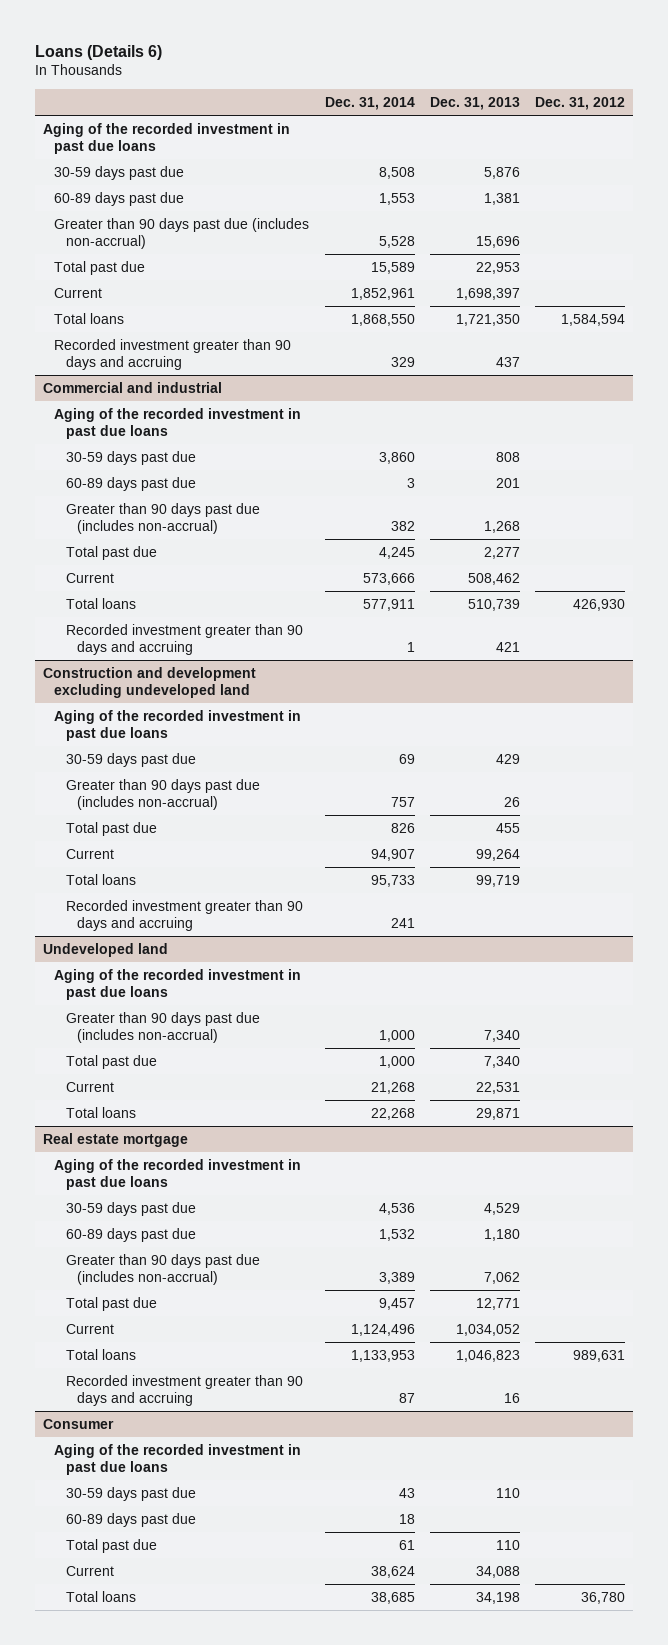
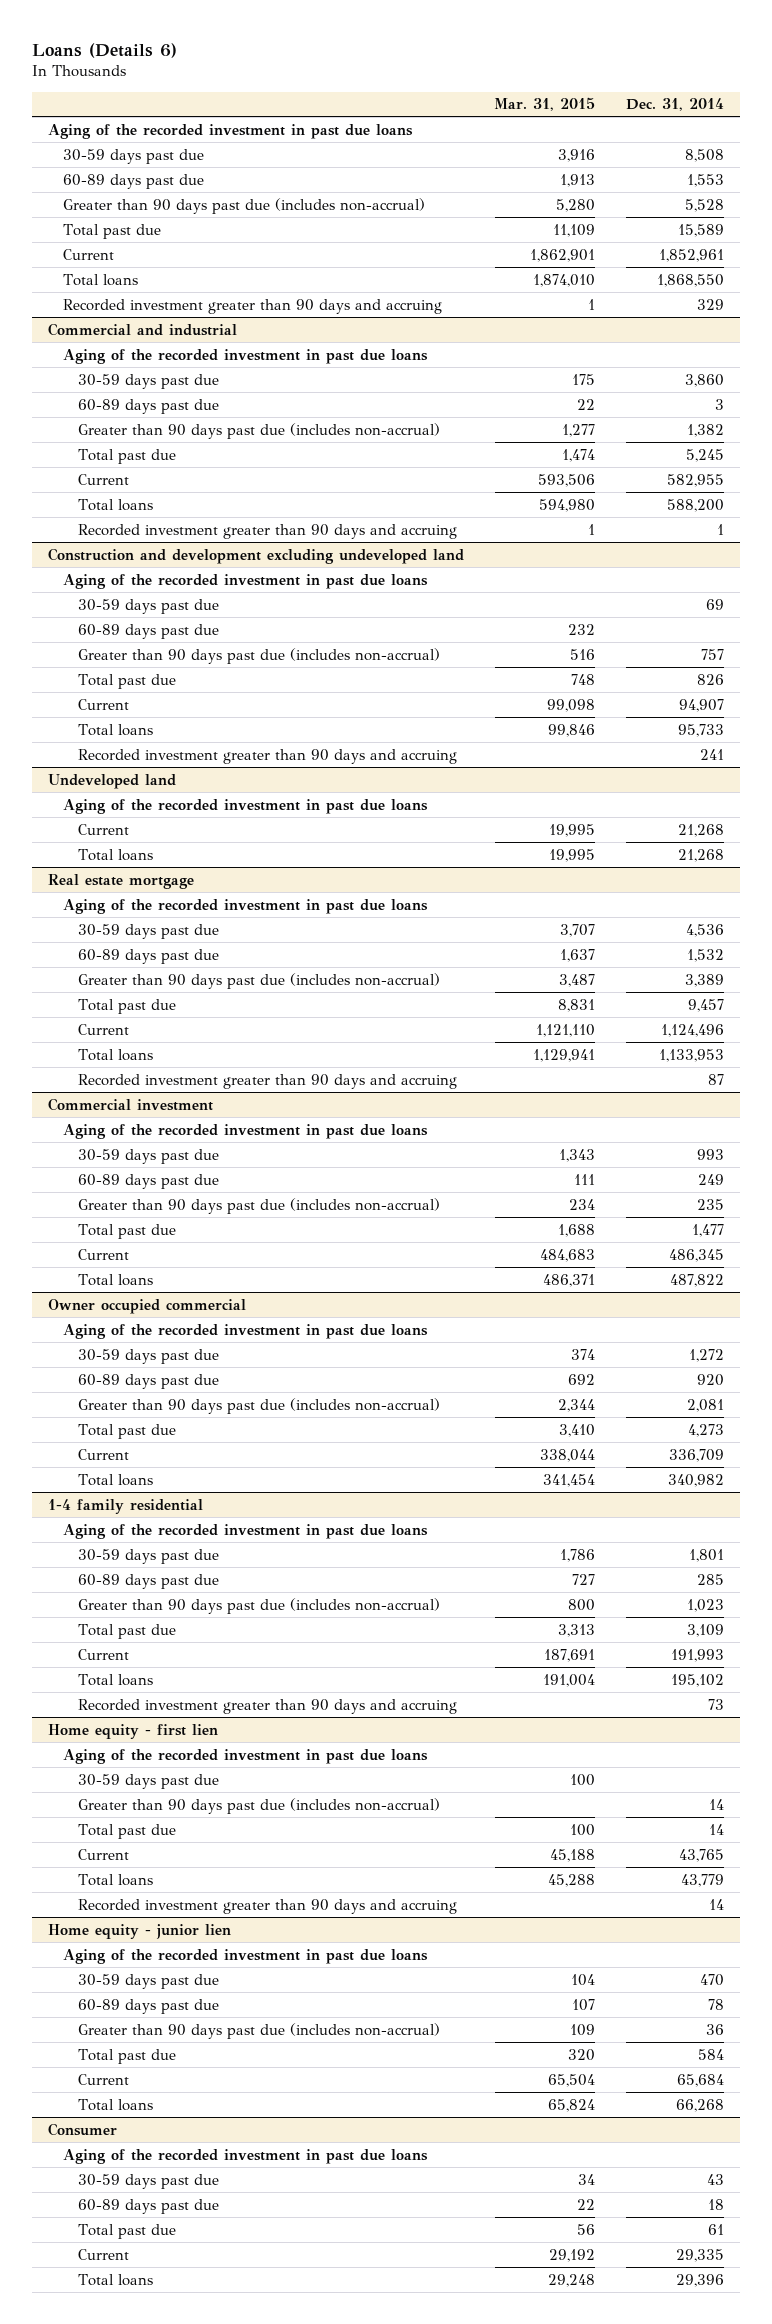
[429,97,520,111] Dec. 31, 2013 -> none
[535,97,626,111] Dec. 31, 2012 -> none
none -> [494,97,596,112] Mar. 31, 2015
[390,520,415,531] 382 -> [687,423,725,437] 1,382
[378,546,415,559] 4,245 -> [686,448,725,462] 5,245
[362,572,415,585] 573,666 -> [667,473,725,487] 582,955
[362,598,415,611] 577,911 -> [667,498,725,512] 588,200
none -> [77,623,219,639] 60-89 days past due
[65,1011,260,1043] Greater than 90 days past due (includes non-accrual) -> none
[65,1054,157,1069] Total past due -> none
[370,1107,415,1120] 22,268 -> [678,848,725,862] 21,268
none -> [47,1097,213,1111] Commercial investment
none -> [62,1123,428,1139] Aging of the recorded investment in past due loans
none -> [77,1148,219,1164] 30-59 days past due
none -> [77,1173,219,1189] 60-89 days past due
none -> [77,1197,440,1214] Greater than 90 days past due (includes non-accrual)
none -> [77,1223,176,1239] Total past due
none -> [77,1248,129,1260] Current
none -> [77,1273,153,1286] Total loans
none -> [47,1298,246,1314] Owner occupied commercial
none -> [62,1323,428,1339] Aging of the recorded investment in past due loans
none -> [77,1348,219,1364] 30-59 days past due
none -> [77,1373,219,1389] 60-89 days past due
none -> [77,1397,440,1414] Greater than 90 days past due (includes non-accrual)
none -> [77,1423,176,1439] Total past due
none -> [77,1448,129,1460] Current
none -> [77,1473,153,1486] Total loans
none -> [47,1498,203,1514] 1-4 family residential
none -> [62,1523,428,1539] Aging of the recorded investment in past due loans
none -> [77,1548,219,1564] 30-59 days past due
none -> [77,1573,219,1589] 60-89 days past due
none -> [77,1597,440,1614] Greater than 90 days past due (includes non-accrual)
none -> [77,1623,176,1639] Total past due
none -> [77,1648,129,1660] Current
none -> [77,1673,153,1686] Total loans
none -> [77,1698,457,1714] Recorded investment greater than 90 days and accruing
none -> [47,1723,218,1739] Home equity - first lien
none -> [62,1748,428,1764] Aging of the recorded investment in past due loans
none -> [77,1773,219,1789] 30-59 days past due
none -> [77,1797,440,1814] Greater than 90 days past due (includes non-accrual)
none -> [77,1823,176,1839] Total past due
none -> [77,1848,129,1860] Current
none -> [77,1873,153,1886] Total loans
none -> [77,1898,457,1914] Recorded investment greater than 90 days and accruing
none -> [47,1923,231,1939] Home equity - junior lien
none -> [62,1948,428,1964] Aging of the recorded investment in past due loans
none -> [77,1973,219,1989] 30-59 days past due
none -> [77,1998,219,2014] 60-89 days past due
none -> [77,2022,440,2039] Greater than 90 days past due (includes non-accrual)
none -> [77,2048,176,2064] Total past due
none -> [77,2073,129,2085] Current
none -> [77,2098,153,2111] Total loans
[370,1565,415,1578] 38,624 -> [676,2248,725,2262] 29,335
[370,1591,415,1604] 38,685 -> [676,2273,725,2287] 29,396

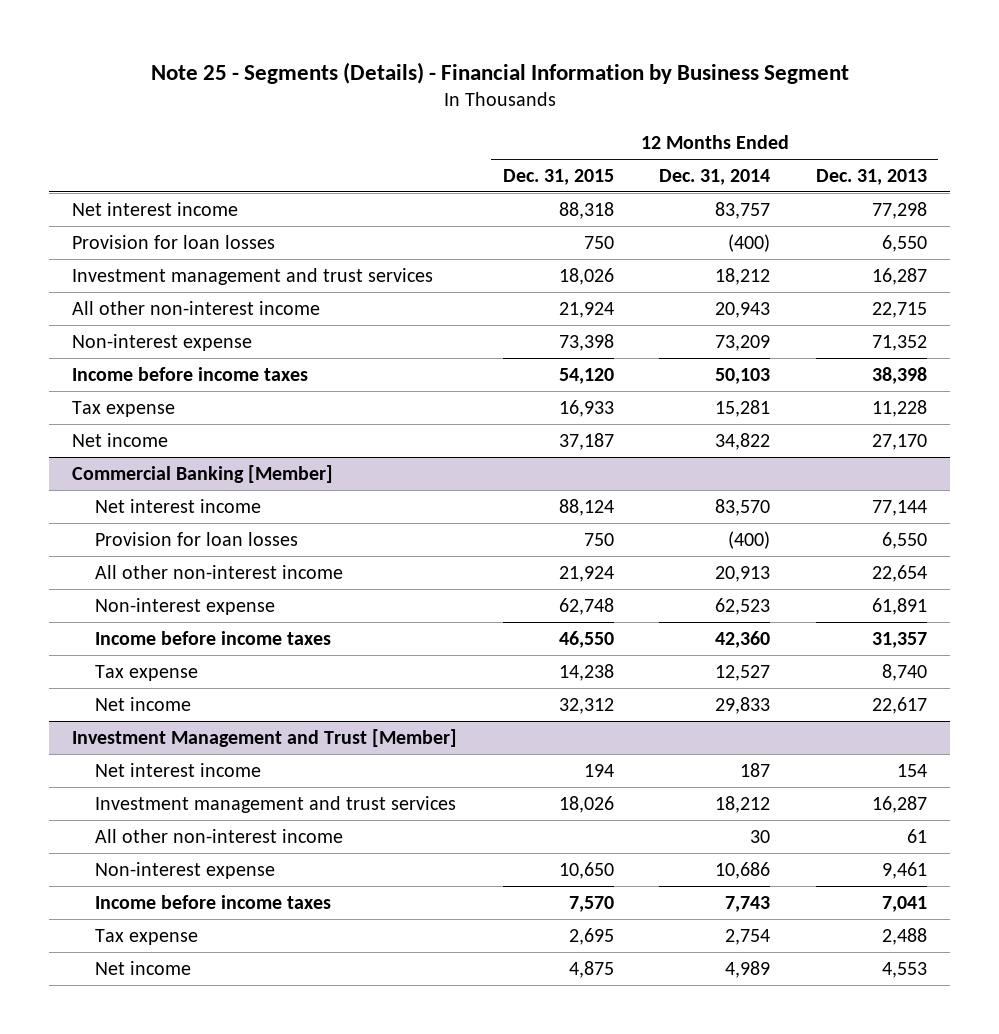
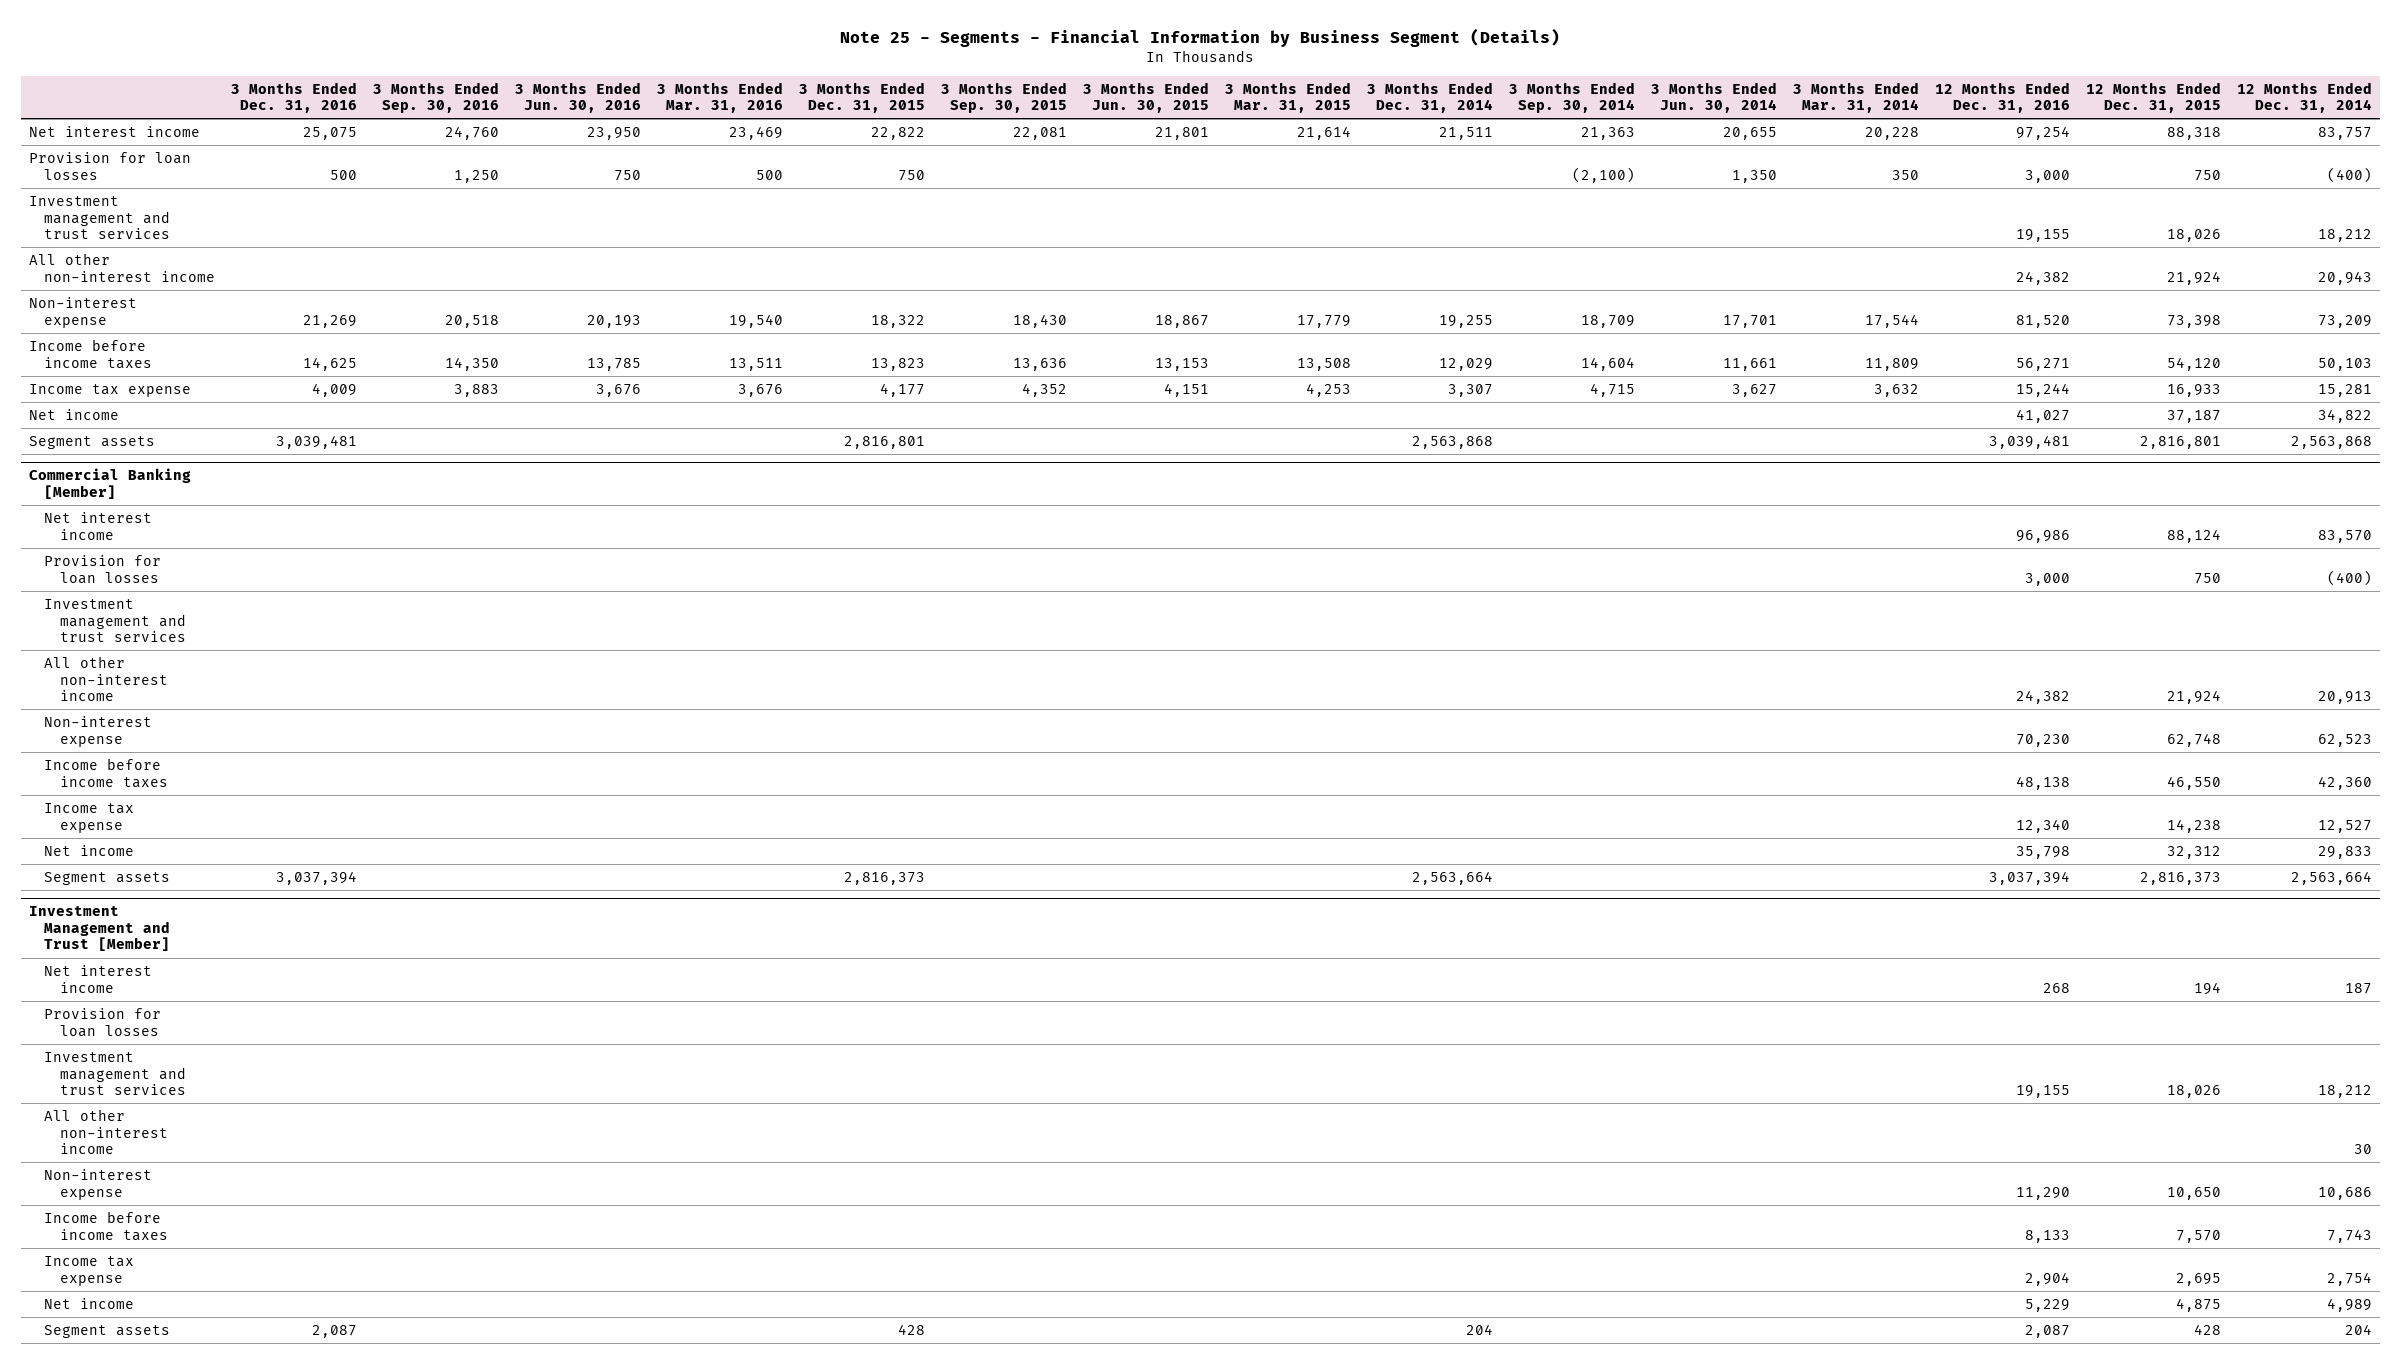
[150,61,849,84] Note 25 - Segments (Details) - Financial Information by Business Segment -> [840,27,1561,47] Note 25 - Segments - Financial Information by Business Segment (Details)
[816,168,928,185] Dec. 31, 2013 -> none
none -> [231,81,358,114] 3 Months Ended Dec. 31, 2016
none -> [373,81,500,114] 3 Months Ended Sep. 30, 2016
none -> [515,81,642,114] 3 Months Ended Jun. 30, 2016
none -> [657,81,784,114] 3 Months Ended Mar. 31, 2016
none -> [799,81,926,114] 3 Months Ended Dec. 31, 2015
none -> [941,81,1068,114] 3 Months Ended Sep. 30, 2015
none -> [1083,81,1210,114] 3 Months Ended Jun. 30, 2015
none -> [1225,81,1352,114] 3 Months Ended Mar. 31, 2015
none -> [1366,81,1493,114] 3 Months Ended Dec. 31, 2014
none -> [1508,81,1635,114] 3 Months Ended Sep. 30, 2014
none -> [1650,81,1777,114] 3 Months Ended Jun. 30, 2014
none -> [1792,81,1919,114] 3 Months Ended Mar. 31, 2014
none -> [1934,81,2070,114] 12 Months Ended Dec. 31, 2016
[72,400,176,417] Tax expense -> [28,383,191,397] Income tax expense
none -> [28,435,155,449] Segment assets
none -> [44,598,186,643] Investment management and trust services
[95,664,199,681] Tax expense -> [44,802,135,833] Income tax expense
none -> [44,871,171,885] Segment assets
none -> [44,1007,162,1037] Provision for loan losses
[95,928,199,945] Tax expense -> [44,1255,135,1286] Income tax expense
none -> [44,1324,171,1338] Segment assets

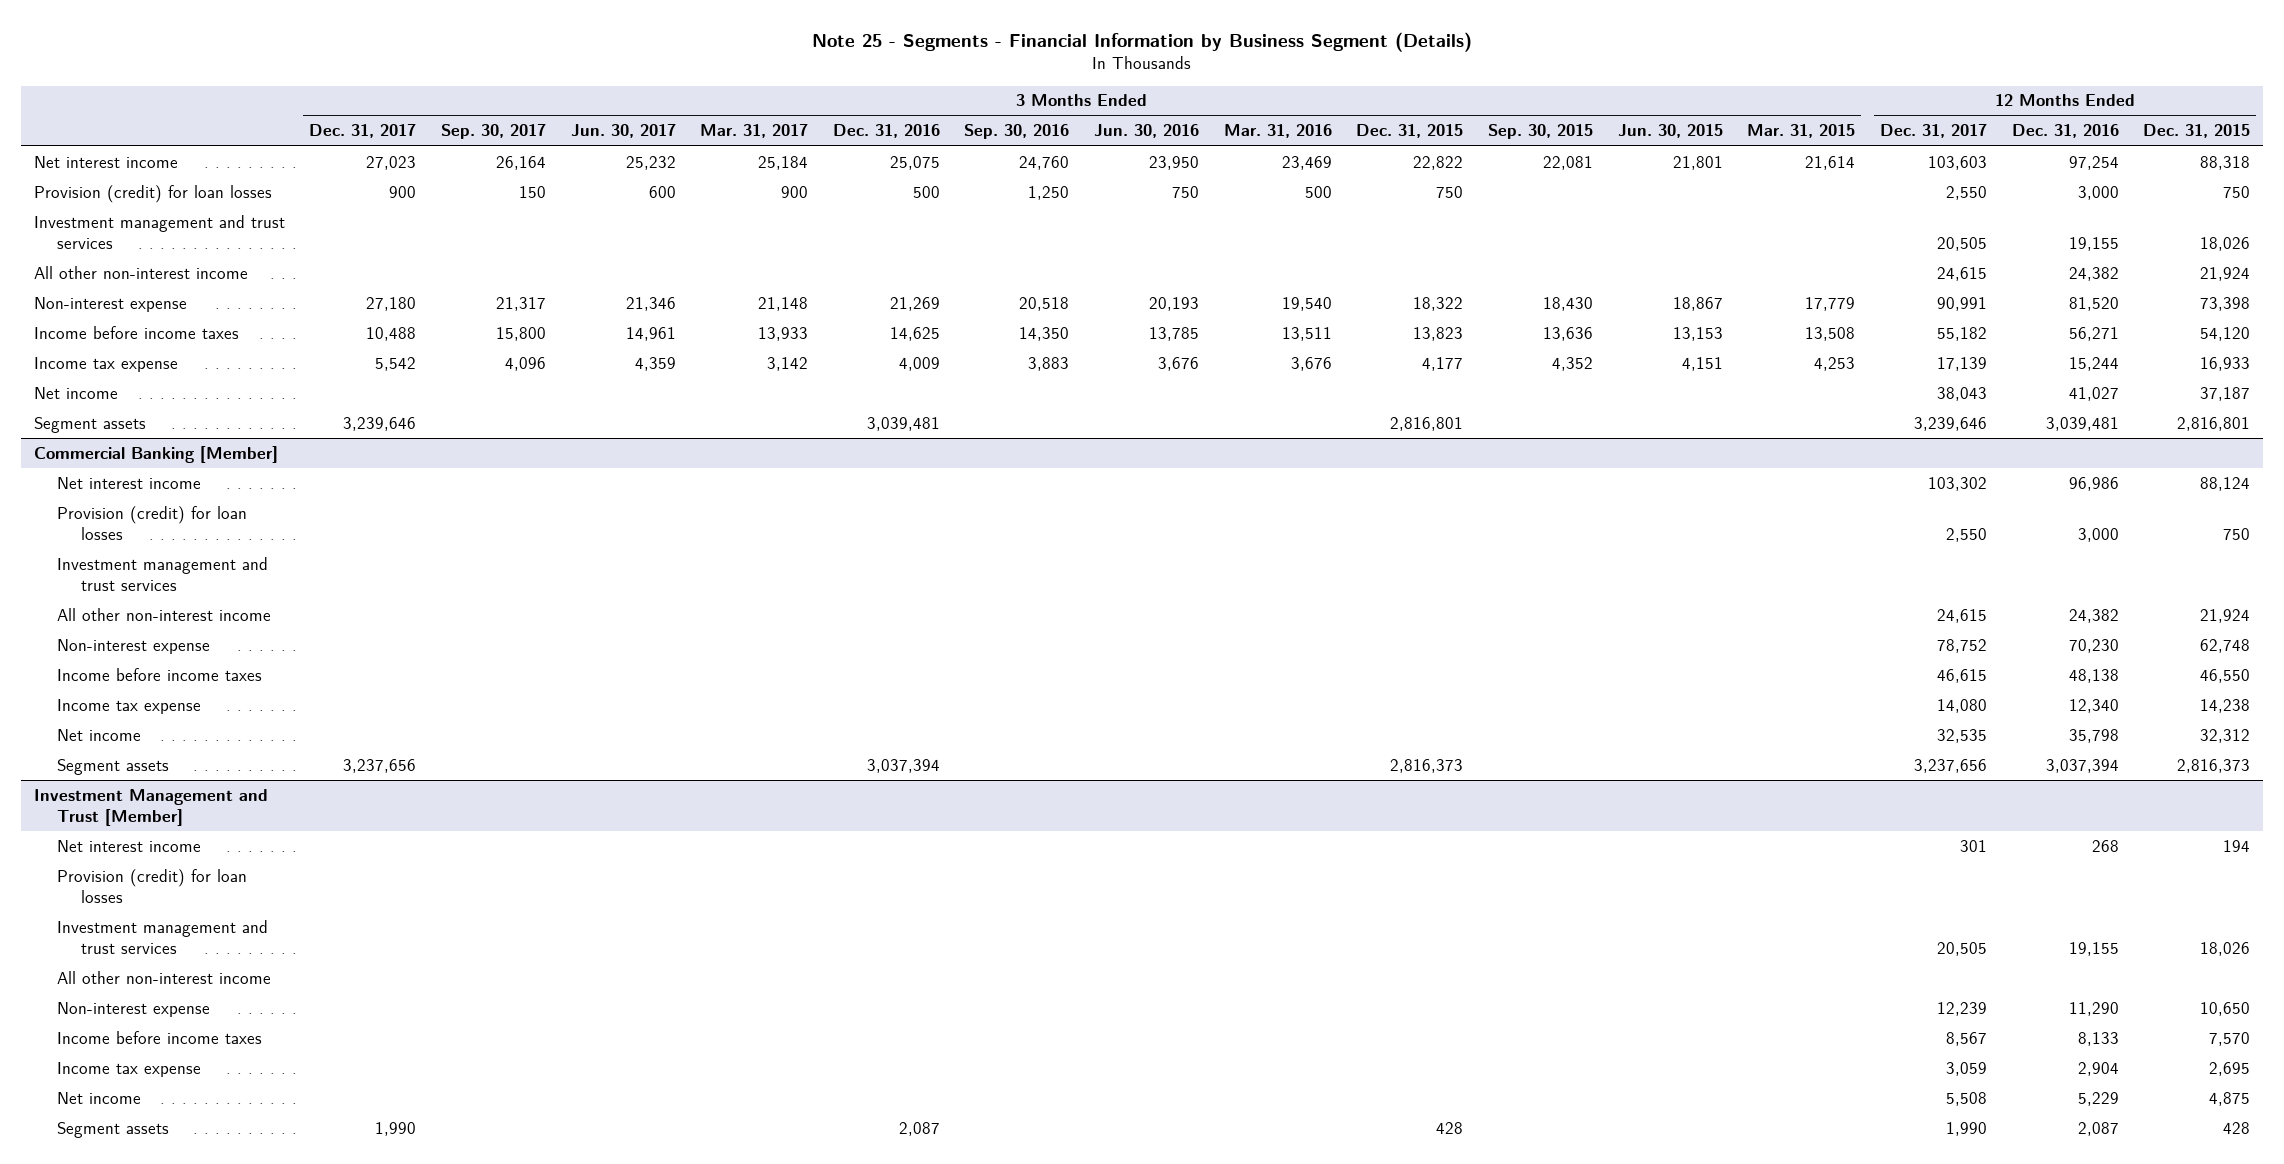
[1366,81,1493,114] 3 Months Ended Dec. 31, 2014 -> none
[1508,81,1635,114] 3 Months Ended Sep. 30, 2014 -> none
[1650,81,1777,114] 3 Months Ended Jun. 30, 2014 -> none
[1792,81,1919,114] 3 Months Ended Mar. 31, 2014 -> none
[2236,81,2372,114] 12 Months Ended Dec. 31, 2014 -> none
none -> [309,124,417,139] Dec. 31, 2017
none -> [440,124,546,140] Sep. 30, 2017
none -> [570,124,676,139] Jun. 30, 2017
none -> [700,124,809,139] Mar. 31, 2017
none -> [1879,124,1987,139] Dec. 31, 2017
[28,151,191,180] Provision for loan losses -> [33,184,272,203] Provision (credit) for loan losses
[44,554,162,584] Provision for loan losses -> [57,505,248,540] Provision (credit) for loan losses
[44,1007,162,1037] Provision for loan losses -> [57,868,248,903] Provision (credit) for loan losses

